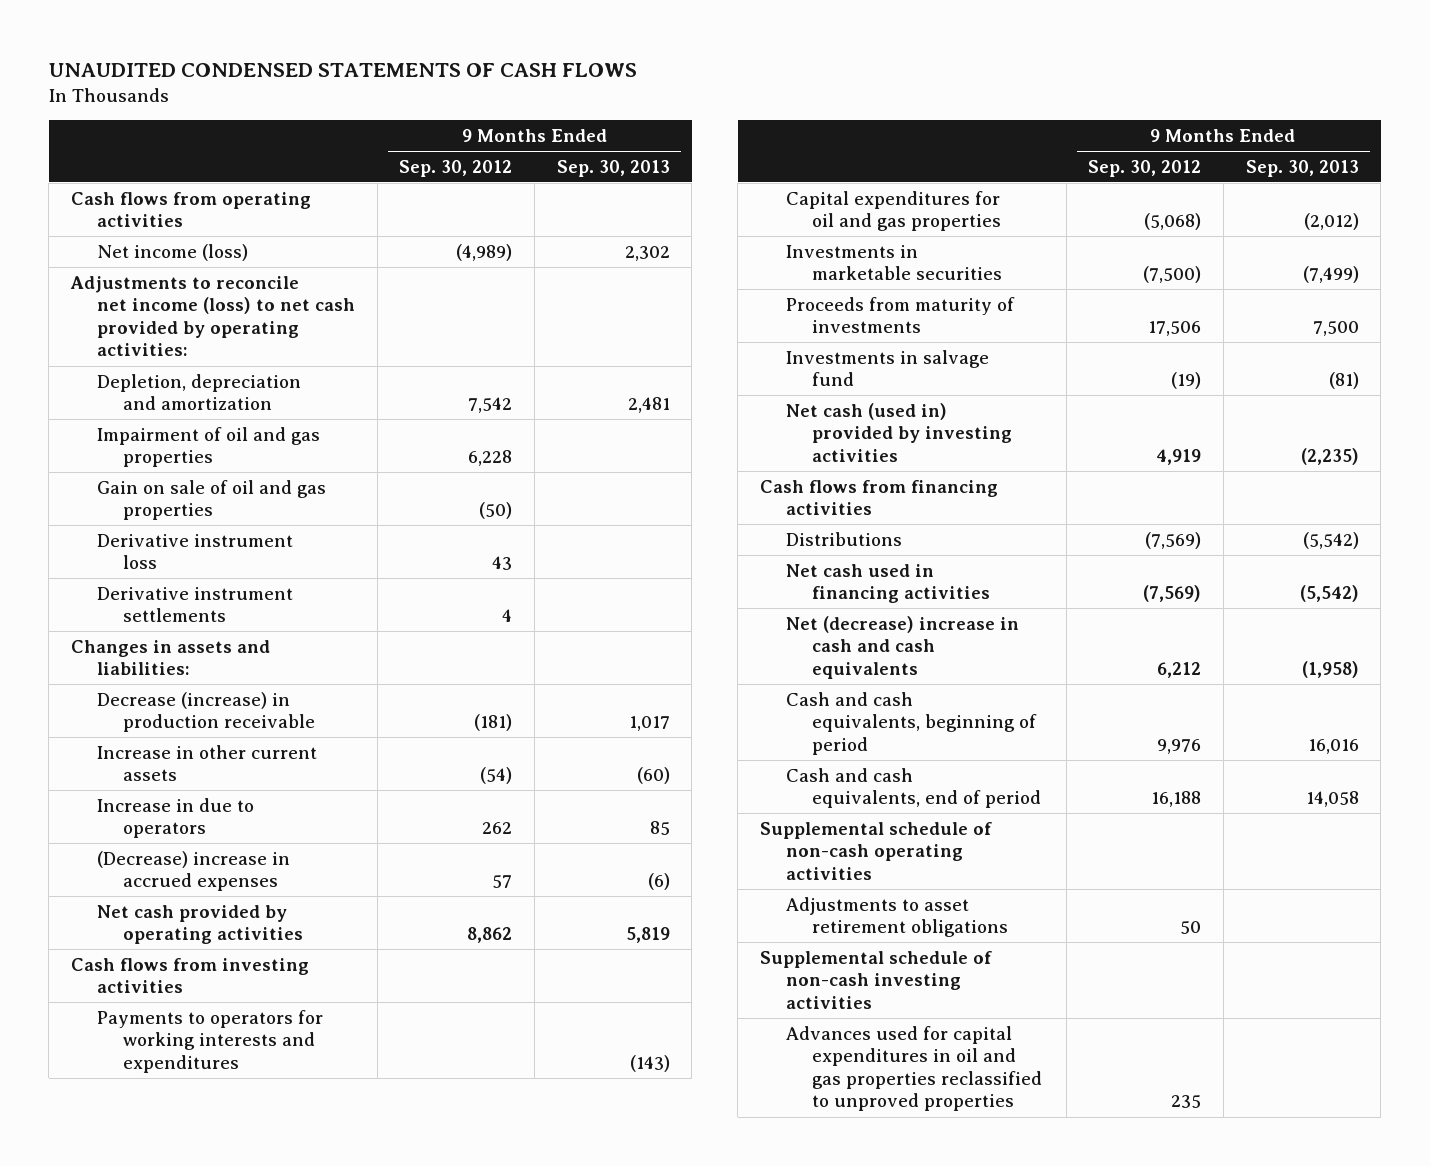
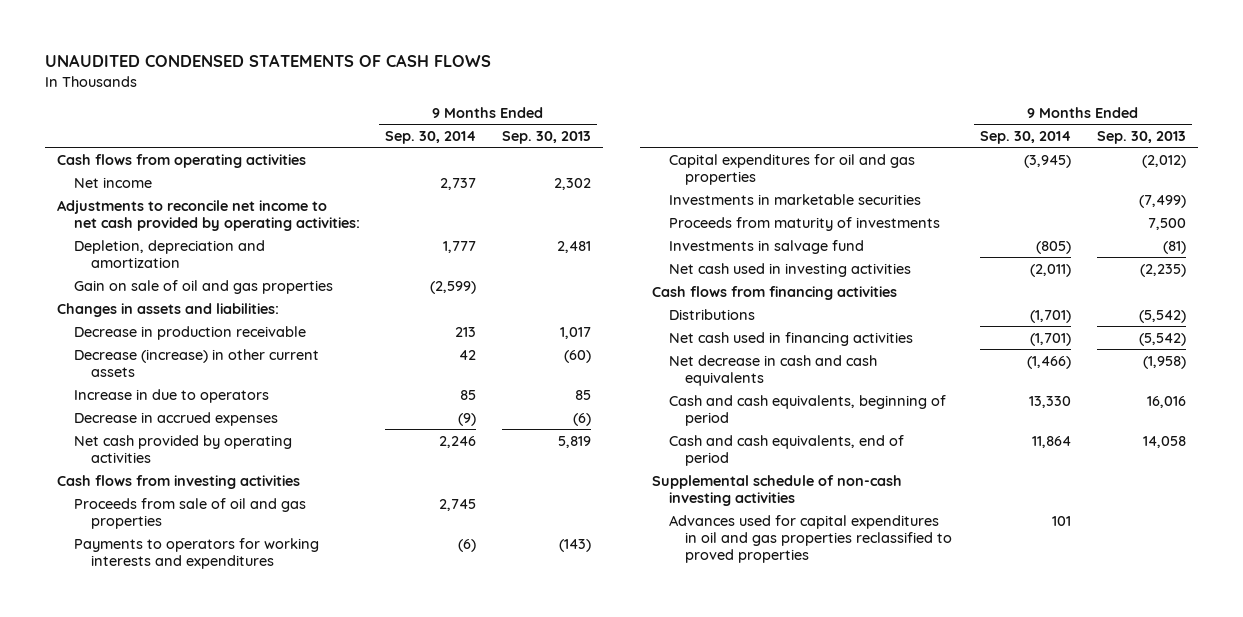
[399,159,513,177] Sep. 30, 2012 -> none
none -> [385,130,477,144] Sep. 30, 2014
[97,243,249,261] Net income (loss) -> [73,176,152,188] Net income
[69,275,356,357] Adjustments to reconcile net income (loss) to net cash provided by operating activities: -> [57,199,360,231] Adjustments to reconcile net income to net cash provided by operating activities:
[97,426,321,468] Impairment of oil and gas properties -> none
[97,533,294,570] Derivative instrument loss -> none
[97,586,294,623] Derivative instrument settlements -> none
[97,691,316,733] Decrease (increase) in production receivable -> [73,325,306,340] Decrease in production receivable
[97,744,318,782] Increase in other current assets -> [73,348,319,377] Decrease (increase) in other current assets
[97,850,291,892] (Decrease) increase in accrued expenses -> [73,411,278,426] Decrease in accrued expenses
none -> [73,497,306,529] Proceeds from sale of oil and gas properties
[785,402,1013,462] Net cash (used in) provided by investing activities -> [668,262,911,277] Net cash used in investing activities
[785,615,1019,679] Net (decrease) increase in cash and cash equivalents -> [668,354,877,386] Net decrease in cash and cash equivalents
[759,821,992,880] Supplemental schedule of non-cash operating activities -> none
[785,896,1009,938] Adjustments to asset retirement obligations -> none
[785,1025,1043,1112] Advances used for capital expenditures in oil and gas properties reclassified to unproved properties -> [668,514,953,564] Advances used for capital expenditures in oil and gas properties reclassified to proved properties

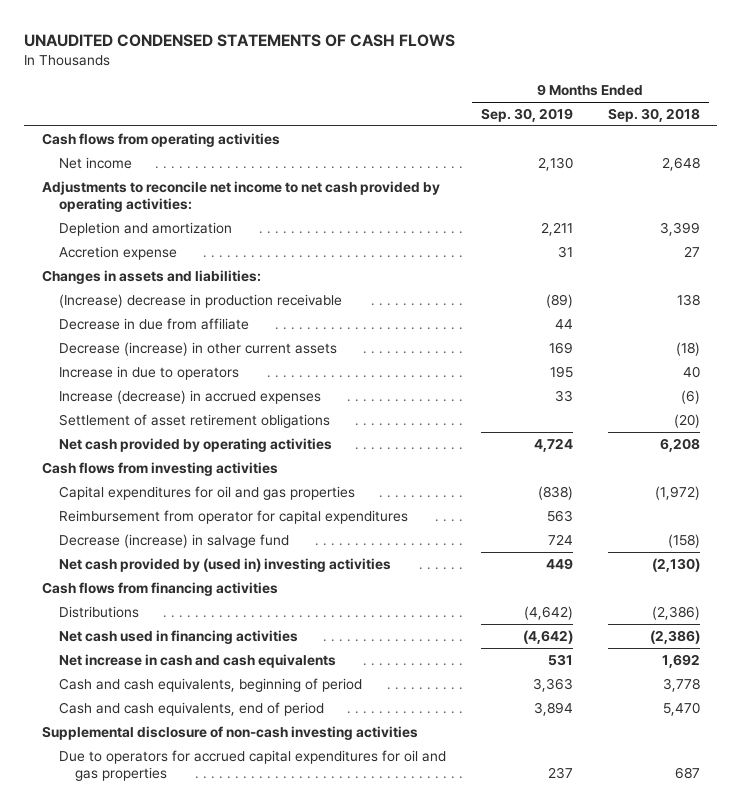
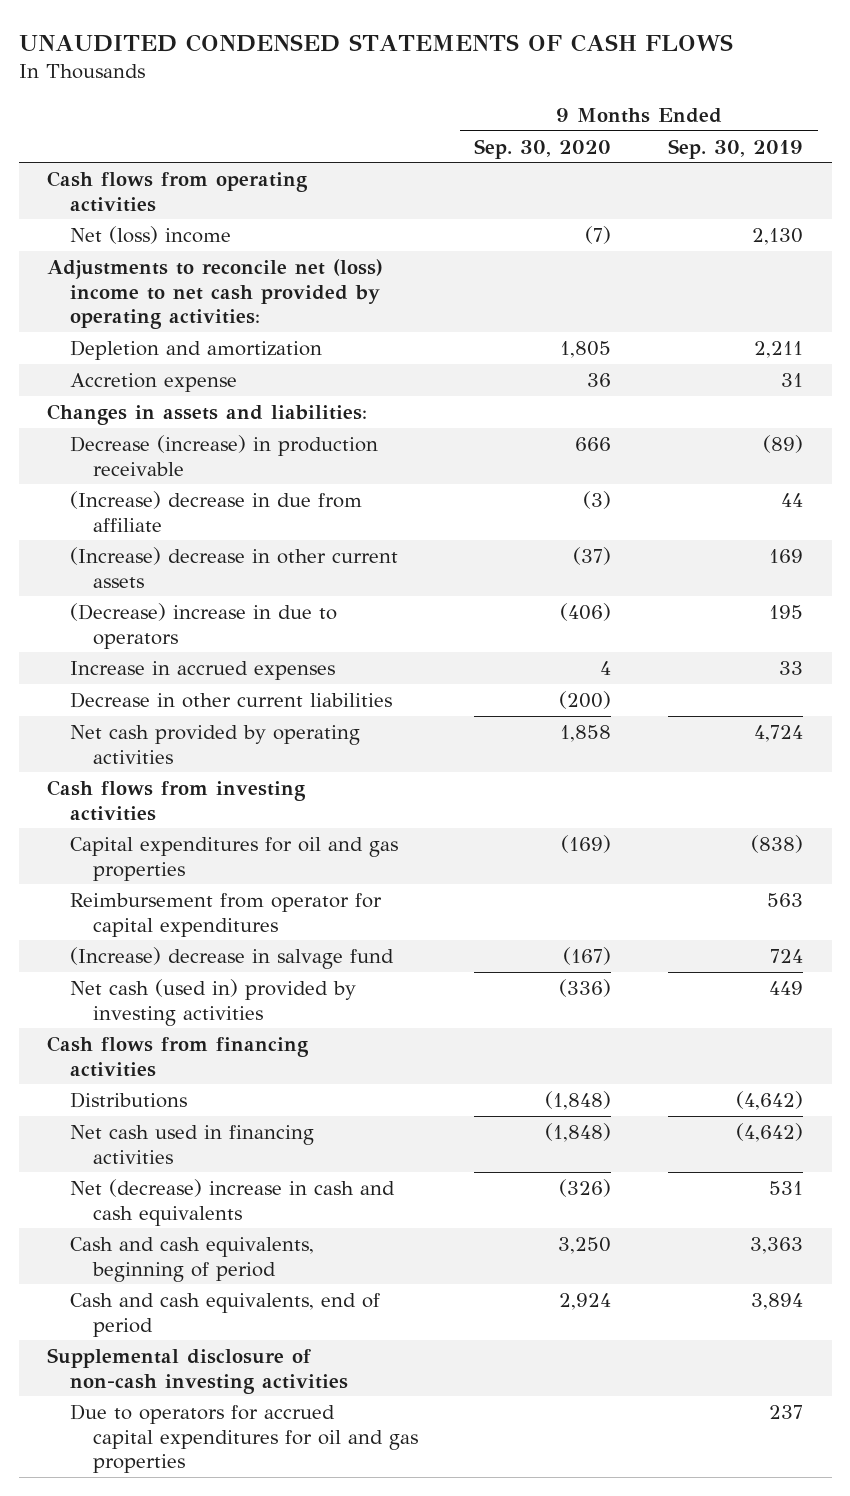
[607,108,700,123] Sep. 30, 2018 -> none
none -> [474,138,612,159] Sep. 30, 2020
[58,156,132,169] Net income -> [69,225,231,244] Net (loss) income
[41,180,440,212] Adjustments to reconcile net income to net cash provided by operating activities: -> [46,258,383,330] Adjustments to reconcile net (loss) income to net cash provided by operating activities:
[58,413,330,428] Settlement of asset retirement obligations -> none
[58,293,342,308] (Increase) decrease in production receivable -> [69,434,378,476] Decrease (increase) in production receivable
[58,317,249,330] Decrease in due from affiliate -> [69,490,362,532] (Increase) decrease in due from affiliate
[58,341,337,356] Decrease (increase) in other current assets -> [69,546,398,588] (Increase) decrease in other current assets
[58,365,239,380] Increase in due to operators -> [69,602,337,649] (Decrease) increase in due to operators
[58,389,321,404] Increase (decrease) in accrued expenses -> [69,660,335,680] Increase in accrued expenses
none -> [69,691,392,708] Decrease in other current liabilities
[58,533,289,548] Decrease (increase) in salvage fund -> [69,946,394,969] (Increase) decrease in salvage fund
[58,557,391,572] Net cash provided by (used in) investing activities -> [69,978,356,1026] Net cash (used in) provided by investing activities
[58,653,336,668] Net increase in cash and cash equivalents -> [69,1178,395,1226] Net (decrease) increase in cash and cash equivalents

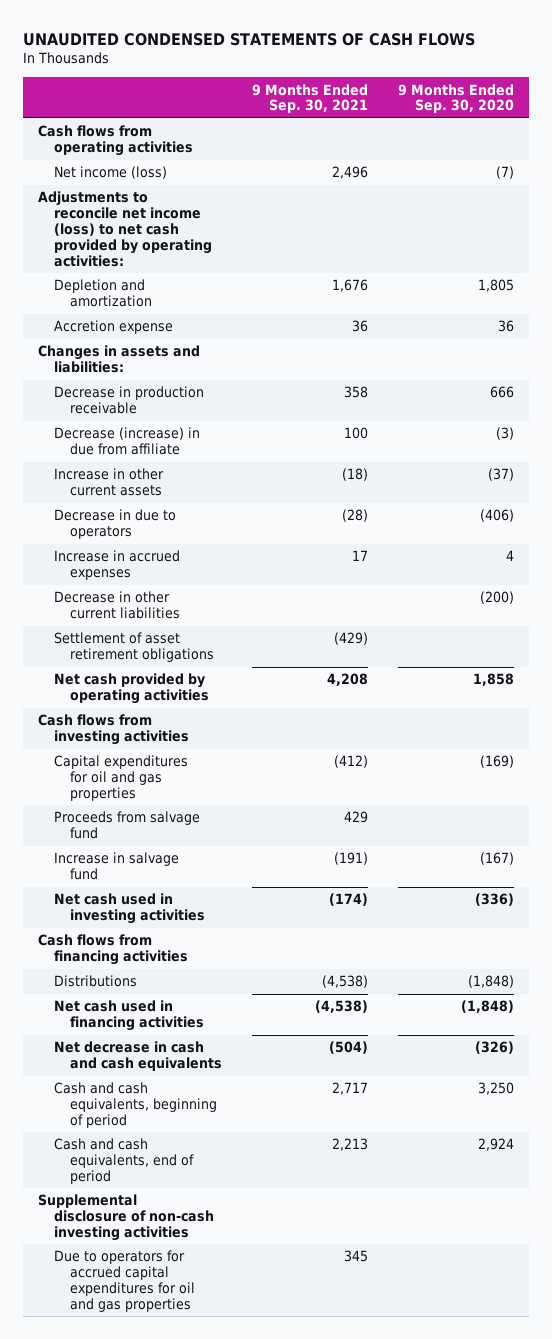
[668,138,804,159] Sep. 30, 2019 -> none
none -> [251,83,368,114] 9 Months Ended Sep. 30, 2021
[69,225,231,244] Net (loss) income -> [54,166,168,180] Net income (loss)
[46,258,383,330] Adjustments to reconcile net (loss) income to net cash provided by operating activities: -> [38,191,213,268] Adjustments to reconcile net income (loss) to net cash provided by operating activities:
[69,434,378,476] Decrease (increase) in production receivable -> [54,386,205,415] Decrease in production receivable
[69,490,362,532] (Increase) decrease in due from affiliate -> [54,427,201,456] Decrease (increase) in due from affiliate
[69,546,398,588] (Increase) decrease in other current assets -> [54,468,165,497] Increase in other current assets
[69,602,337,649] (Decrease) increase in due to operators -> [54,509,177,540] Decrease in due to operators
none -> [54,632,214,663] Settlement of asset retirement obligations
[69,892,382,937] Reimbursement from operator for capital expenditures -> none
none -> [54,811,201,840] Proceeds from salvage fund
[69,946,394,969] (Increase) decrease in salvage fund -> [54,852,180,881] Increase in salvage fund
[69,978,356,1026] Net cash (used in) provided by investing activities -> [54,893,205,925] Net cash used in investing activities
[69,1178,395,1226] Net (decrease) increase in cash and cash equivalents -> [54,1041,222,1072] Net decrease in cash and cash equivalents

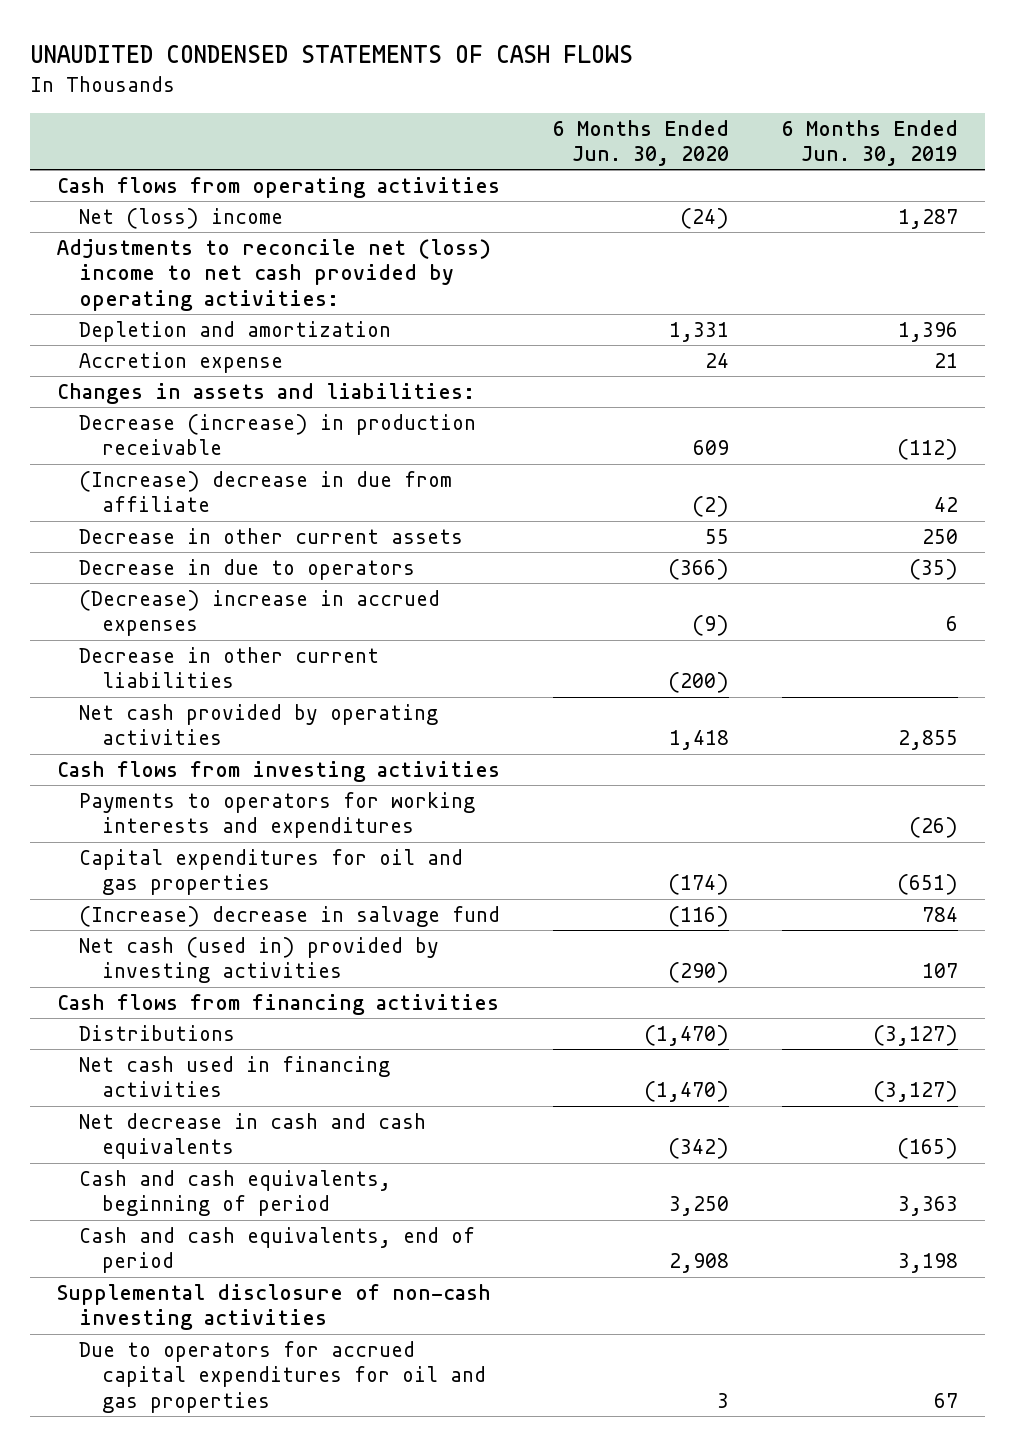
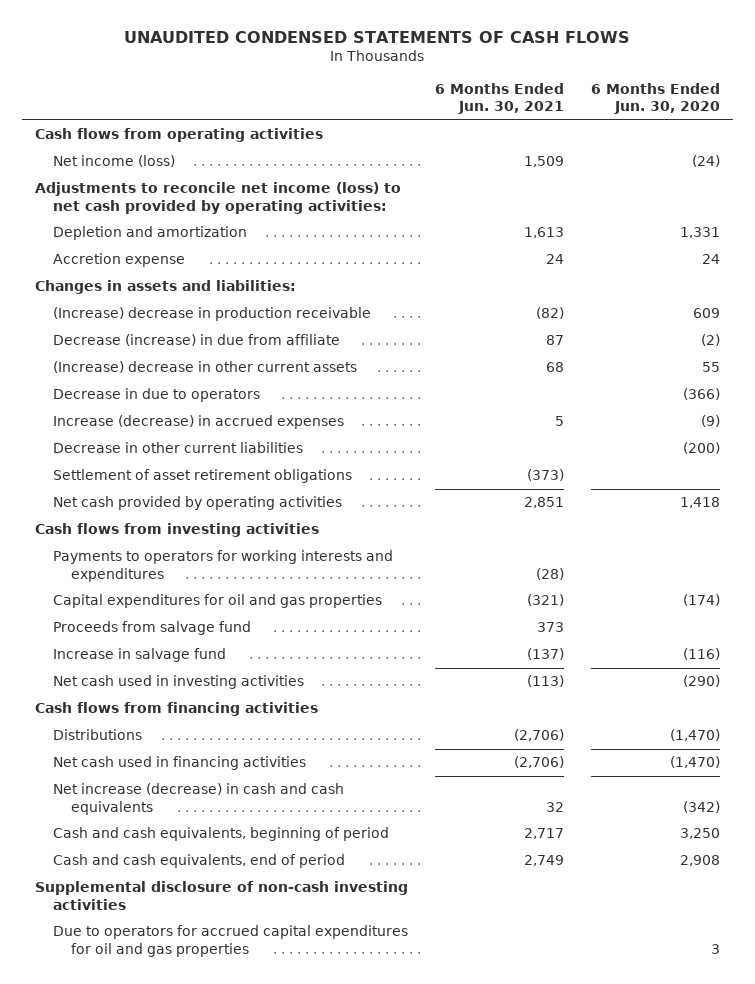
[782,119,959,167] 6 Months Ended Jun. 30, 2019 -> none
none -> [434,82,564,115] 6 Months Ended Jun. 30, 2021
[79,207,284,229] Net (loss) income -> [52,155,175,168] Net income (loss)
[56,238,491,311] Adjustments to reconcile net (loss) income to net cash provided by operating activities: -> [35,182,402,215] Adjustments to reconcile net income (loss) to net cash provided by operating activities:
[79,413,477,456] Decrease (increase) in production receivable -> [52,307,371,322] (Increase) decrease in production receivable
[79,470,453,513] (Increase) decrease in due from affiliate -> [52,334,340,347] Decrease (increase) in due from affiliate
[79,527,464,544] Decrease in other current assets -> [52,361,357,374] (Increase) decrease in other current assets
[79,589,441,637] (Decrease) increase in accrued expenses -> [52,415,344,430] Increase (decrease) in accrued expenses
none -> [52,469,352,484] Settlement of asset retirement obligations
none -> [52,621,251,636] Proceeds from salvage fund
[79,905,501,927] (Increase) decrease in salvage fund -> [52,648,226,663] Increase in salvage fund
[79,936,440,984] Net cash (used in) provided by investing activities -> [52,675,304,690] Net cash used in investing activities
[79,1112,427,1160] Net decrease in cash and cash equivalents -> [52,783,344,816] Net increase (decrease) in cash and cash equivalents

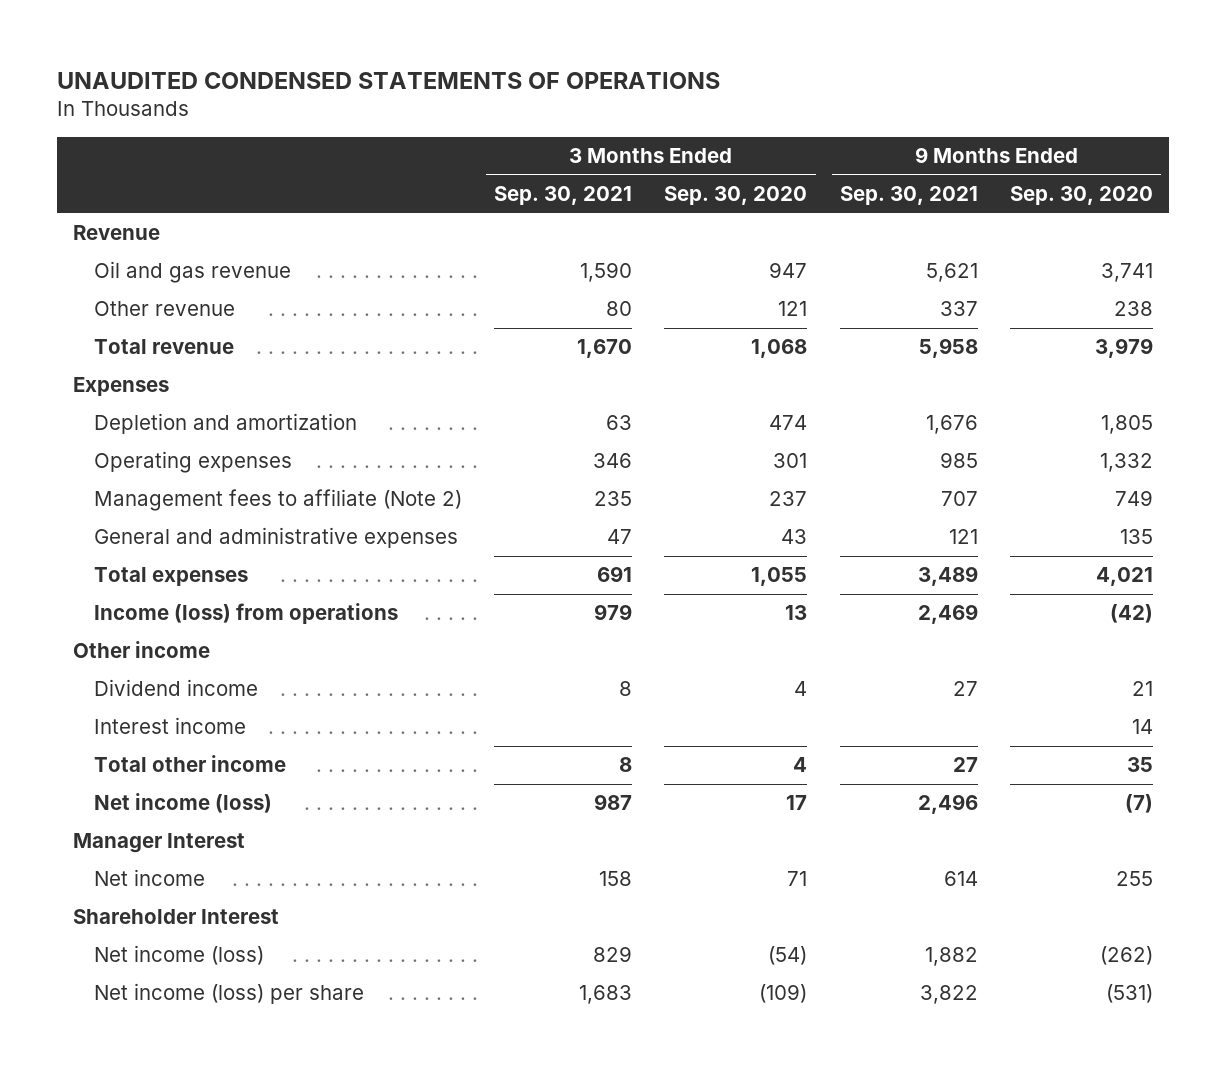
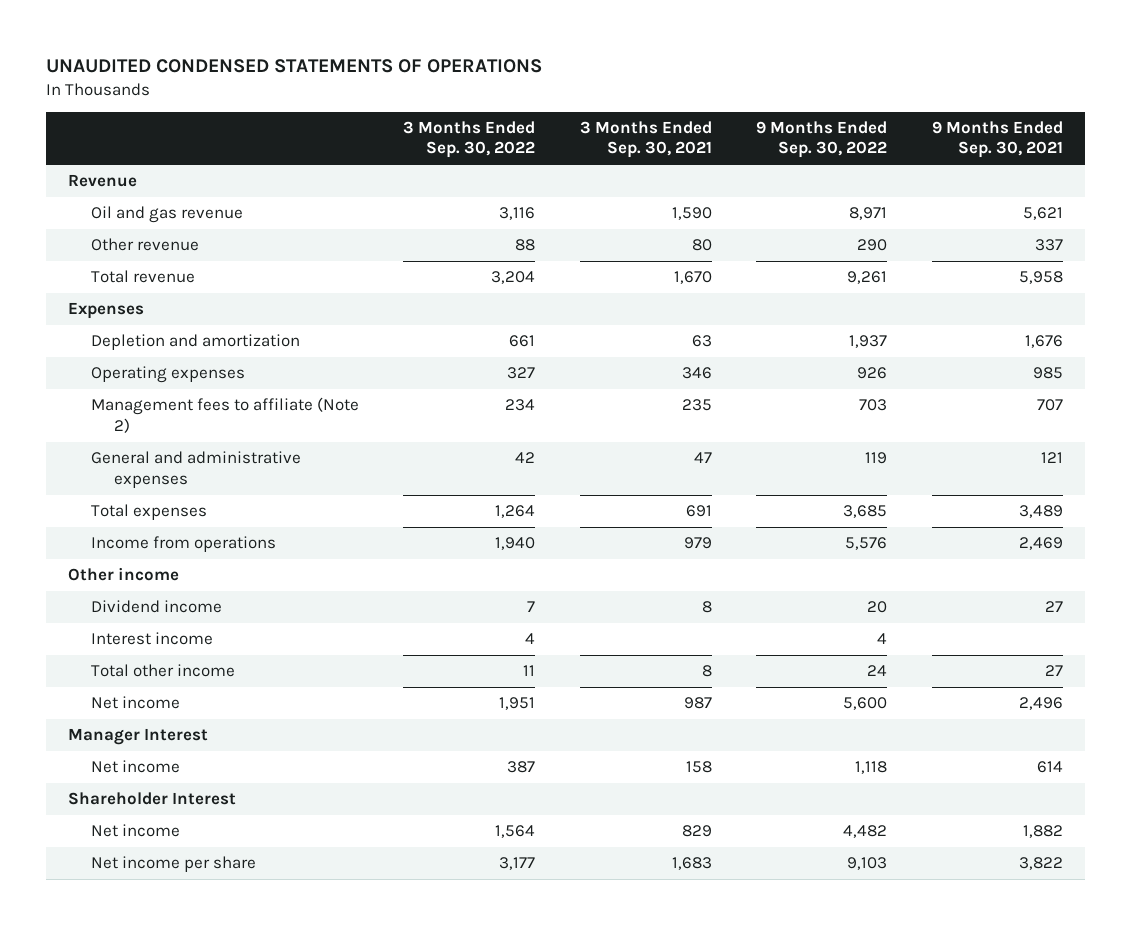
[664,186,808,206] Sep. 30, 2020 -> none
[1010,186,1154,206] Sep. 30, 2020 -> none
none -> [403,121,536,159] 3 Months Ended Sep. 30, 2022
none -> [756,121,888,159] 9 Months Ended Sep. 30, 2022
[93,603,398,625] Income (loss) from operations -> [91,536,277,553] Income from operations
[93,793,272,814] Net income (loss) -> [91,696,181,710] Net income
[93,945,264,966] Net income (loss) -> [91,824,181,838] Net income
[93,983,364,1005] Net income (loss) per share -> [91,856,257,873] Net income per share

